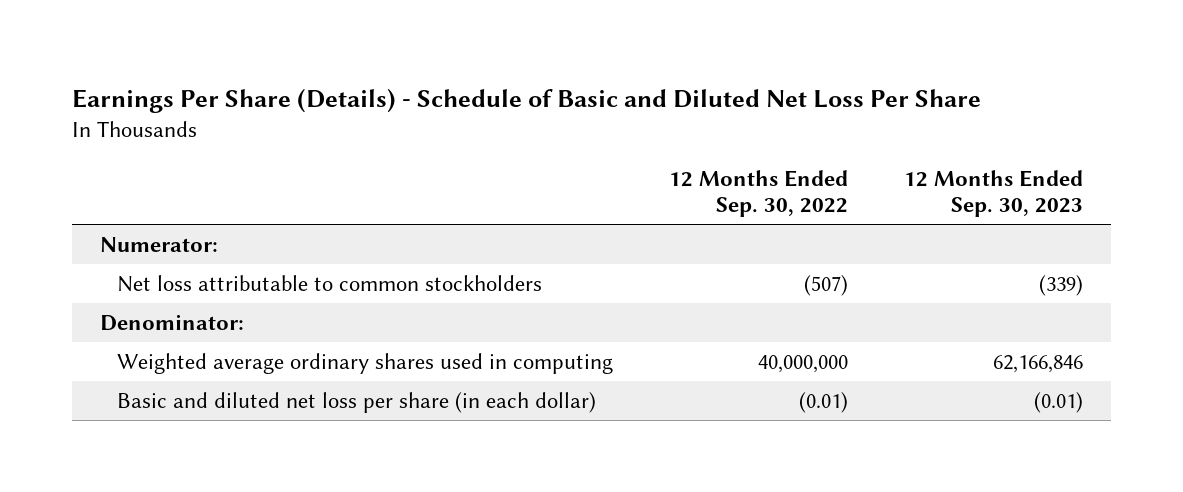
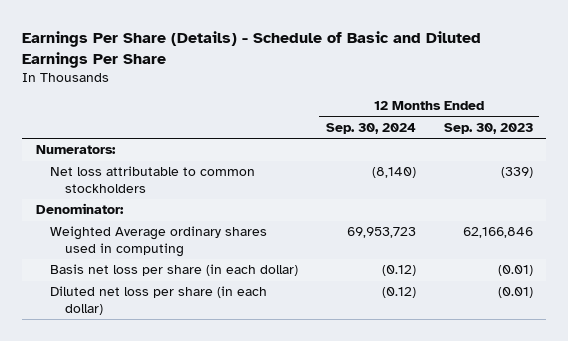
[72,88,982,114] Earnings Per Share (Details) - Schedule of Basic and Diluted Net Loss Per Share -> [21,30,481,68] Earnings Per Share (Details) - Schedule of Basic and Diluted Earnings Per Share
[669,170,849,218] 12 Months Ended Sep. 30, 2022 -> none
none -> [325,123,416,135] Sep. 30, 2024
[100,236,219,252] Numerator: -> [35,145,116,155] Numerators:
[117,352,614,374] Weighted average ordinary shares used in computing -> [50,226,268,257] Weighted Average ordinary shares used in computing
[117,391,597,413] Basic and diluted net loss per share (in each dollar) -> [50,264,299,277] Basis net loss per share (in each dollar)
none -> [50,286,268,315] Diluted net loss per share (in each dollar)

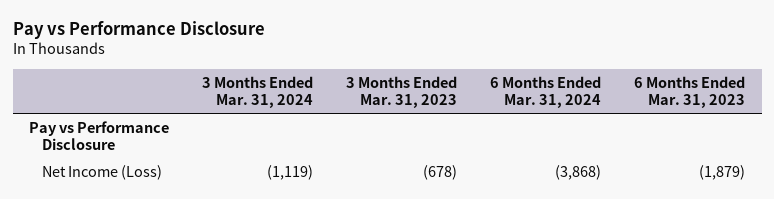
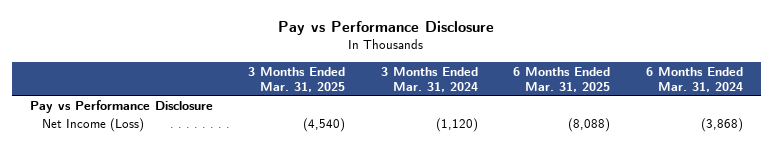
[346,75,458,108] 3 Months Ended Mar. 31, 2023 -> none
[634,75,746,108] 6 Months Ended Mar. 31, 2023 -> none
none -> [248,66,346,92] 3 Months Ended Mar. 31, 2025
none -> [513,66,611,92] 6 Months Ended Mar. 31, 2025
[267,165,314,181] (1,119) -> [435,117,478,132] (1,120)

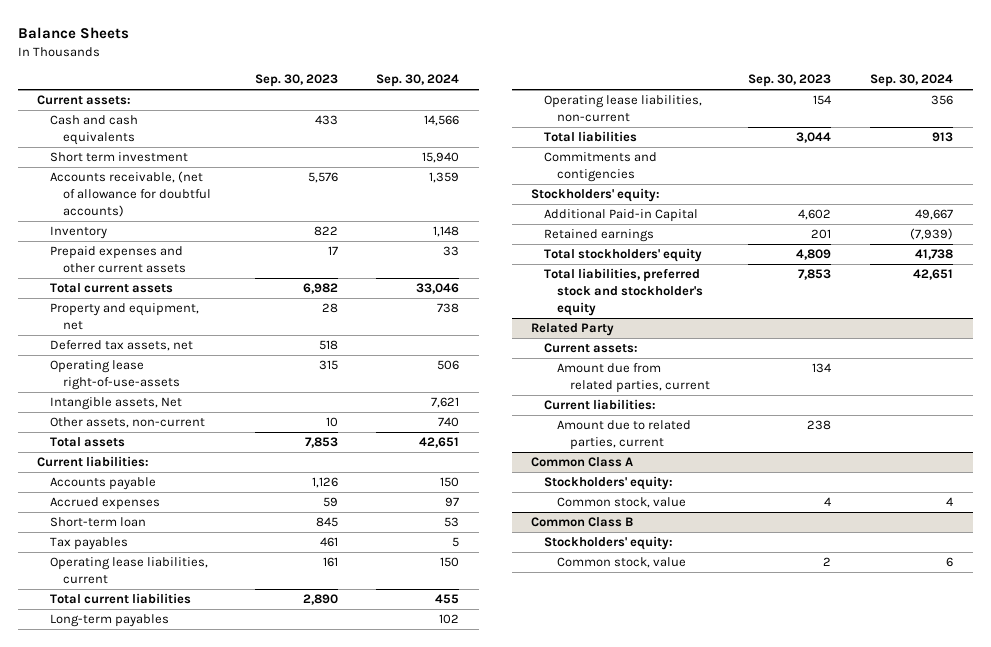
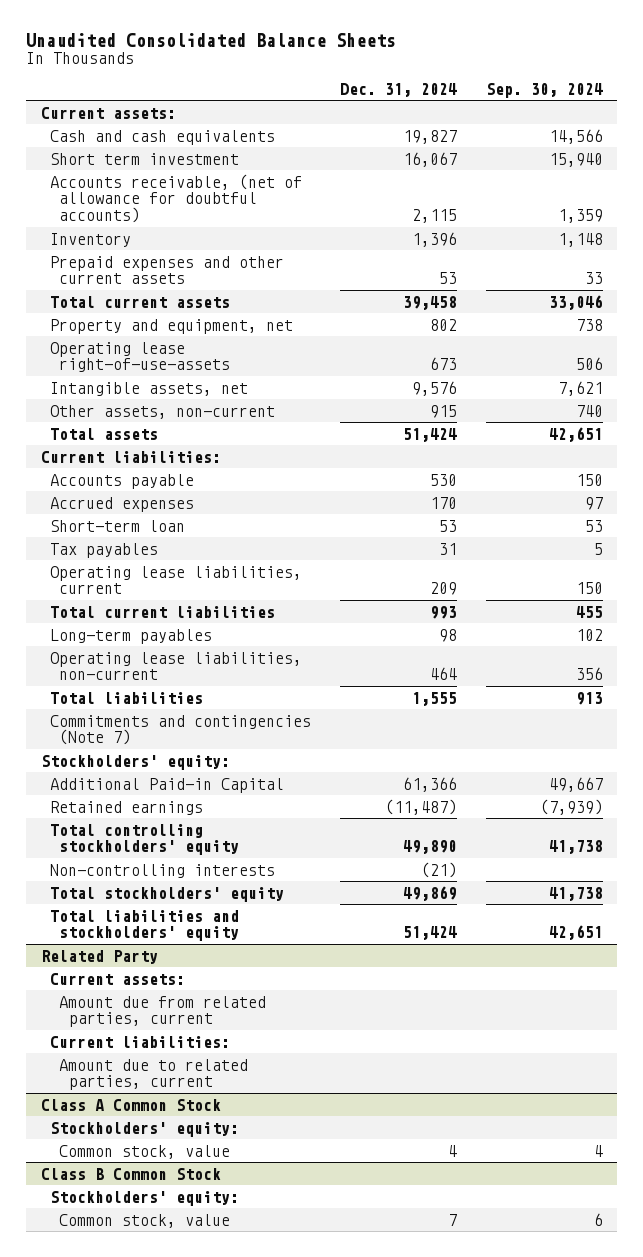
[17,27,129,40] Balance Sheets -> [26,32,397,47] Unaudited Consolidated Balance Sheets
[254,74,338,88] Sep. 30, 2023 -> none
none -> [339,82,457,97] Dec. 31, 2024
[50,340,194,352] Deferred tax assets, net -> none
[50,397,183,411] Intangible assets, Net -> [50,381,249,396] Intangible assets, net
[543,152,657,182] Commitments and contigencies -> [50,714,312,746] Commitments and contingencies (Note 7)
none -> [50,823,240,856] Total controlling stockholders' equity
none -> [50,863,276,878] Non-controlling interests
[543,268,703,316] Total liabilities, preferred stock and stockholder's equity -> [50,909,240,942] Total liabilities and stockholders' equity
[531,457,634,468] Common Class A -> [40,1098,221,1111] Class A Common Stock
[531,517,634,528] Common Class B -> [40,1167,221,1180] Class B Common Stock

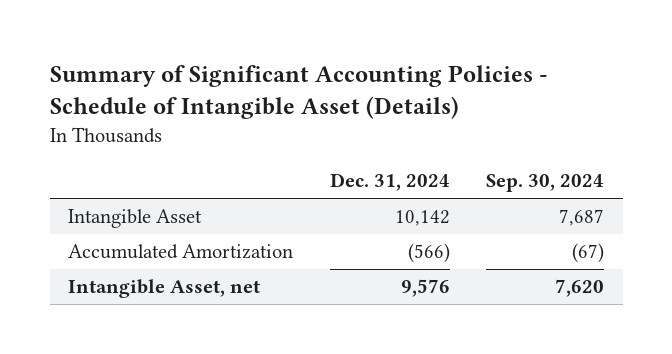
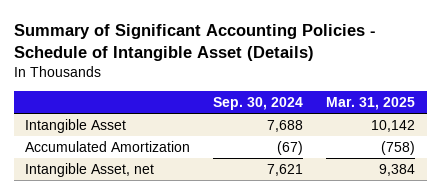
[329,173,450,192] Dec. 31, 2024 -> none
none -> [326,96,416,110] Mar. 31, 2025
[559,209,605,227] 7,687 -> [267,120,304,133] 7,688
[555,279,605,298] 7,620 -> [267,164,304,177] 7,621

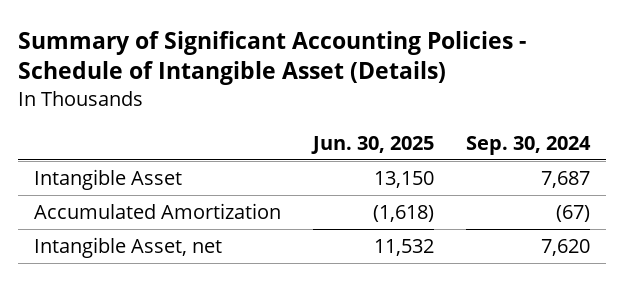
[326,96,416,110] Mar. 31, 2025 -> none
none -> [310,135,434,154] Jun. 30, 2025
[267,120,304,133] 7,688 -> [540,170,590,188] 7,687
[267,164,304,177] 7,621 -> [540,238,590,256] 7,620

